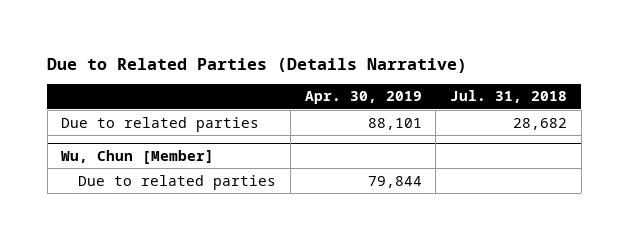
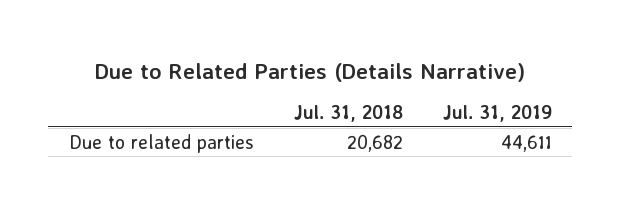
[304,91,422,105] Apr. 30, 2019 -> none
none -> [443,105,553,123] Jul. 31, 2019
[61,150,215,165] Wu, Chun [Member] -> none
[78,174,277,190] Due to related parties -> none
[512,117,567,130] 28,682 -> [346,133,403,152] 20,682

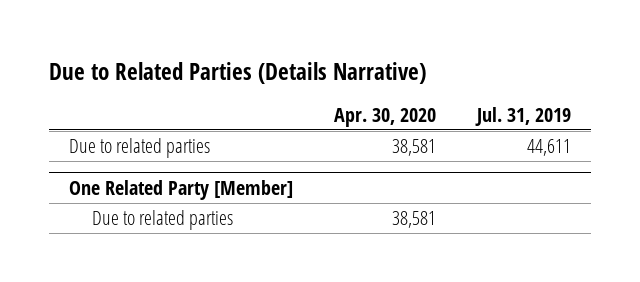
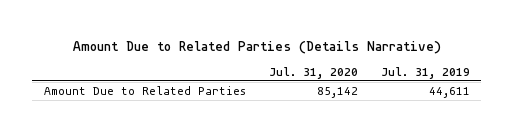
[48,61,426,84] Due to Related Parties (Details Narrative) -> [72,40,441,54] Amount Due to Related Parties (Details Narrative)
[334,107,437,127] Apr. 30, 2020 -> none
none -> [268,66,358,79] Jul. 31, 2020
[69,179,294,200] One Related Party [Member] -> none
[91,210,233,231] Due to related parties -> none
[69,138,211,159] Due to related parties -> [43,86,246,96] Amount Due to Related Parties

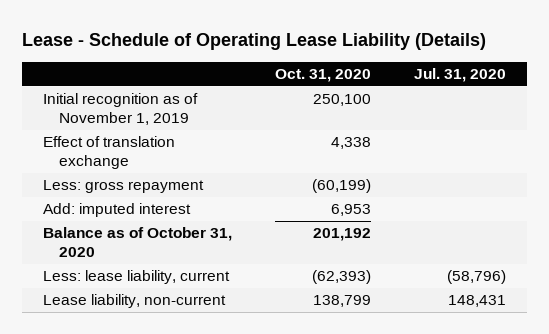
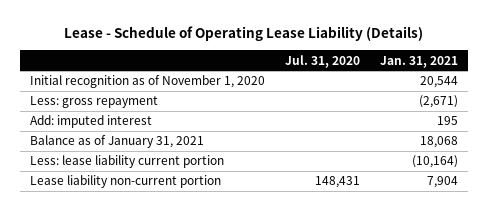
[275,69,372,83] Oct. 31, 2020 -> none
none -> [380,55,459,68] Jan. 31, 2021
[43,136,176,170] Effect of translation exchange -> none
[43,93,199,126] Initial recognition as of November 1, 2019 -> [30,75,266,89] Initial recognition as of November 1, 2020
[43,270,231,285] Less: lease liability, current -> none
none -> [30,135,205,149] Balance as of January 31, 2021
[43,227,233,258] Balance as of October 31, 2020 -> [30,155,225,169] Less: lease liability current portion
[43,294,227,309] Lease liability, non-current -> [30,175,222,189] Lease liability non-current portion

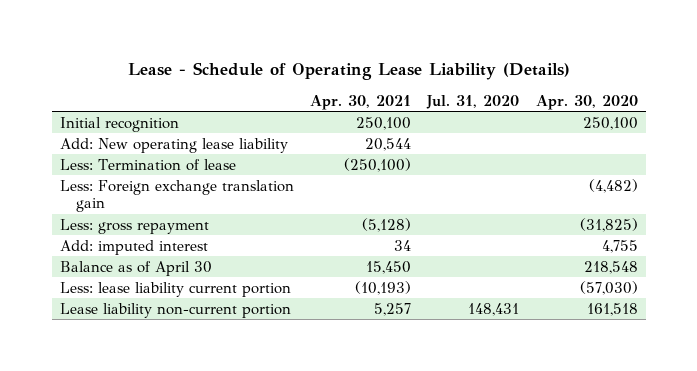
[380,55,459,68] Jan. 31, 2021 -> none
none -> [310,94,412,110] Apr. 30, 2021
none -> [535,94,638,110] Apr. 30, 2020
[30,75,266,89] Initial recognition as of November 1, 2020 -> [59,116,179,132] Initial recognition
none -> [59,137,288,153] Add: New operating lease liability
none -> [59,158,236,171] Less: Termination of lease
none -> [59,179,294,213] Less: Foreign exchange translation gain
[30,135,205,149] Balance as of January 31, 2021 -> [59,260,212,276] Balance as of April 30

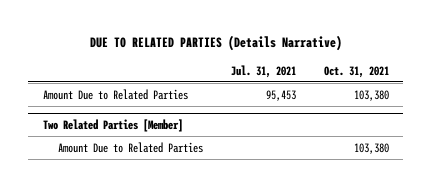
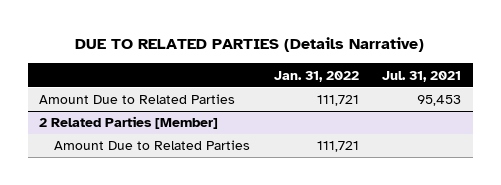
[324,65,390,78] Oct. 31, 2021 -> none
none -> [273,70,359,82] Jan. 31, 2022
[42,118,183,132] Two Related Parties [Member] -> [39,116,219,130] 2 Related Parties [Member]

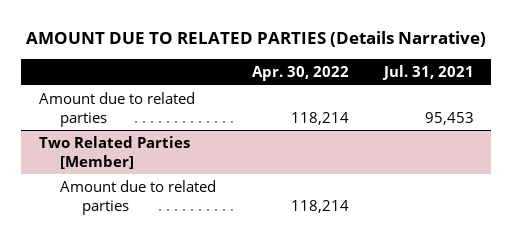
[75,37,425,53] DUE TO RELATED PARTIES (Details Narrative) -> [26,31,487,48] AMOUNT DUE TO RELATED PARTIES (Details Narrative)
[273,70,359,82] Jan. 31, 2022 -> none
none -> [251,66,349,82] Apr. 30, 2022
[39,94,236,105] Amount Due to Related Parties -> [38,92,195,127] Amount due to related parties
[39,116,219,130] 2 Related Parties [Member] -> [38,136,190,169] Two Related Parties [Member]
[53,140,250,151] Amount Due to Related Parties -> [60,180,217,215] Amount due to related parties

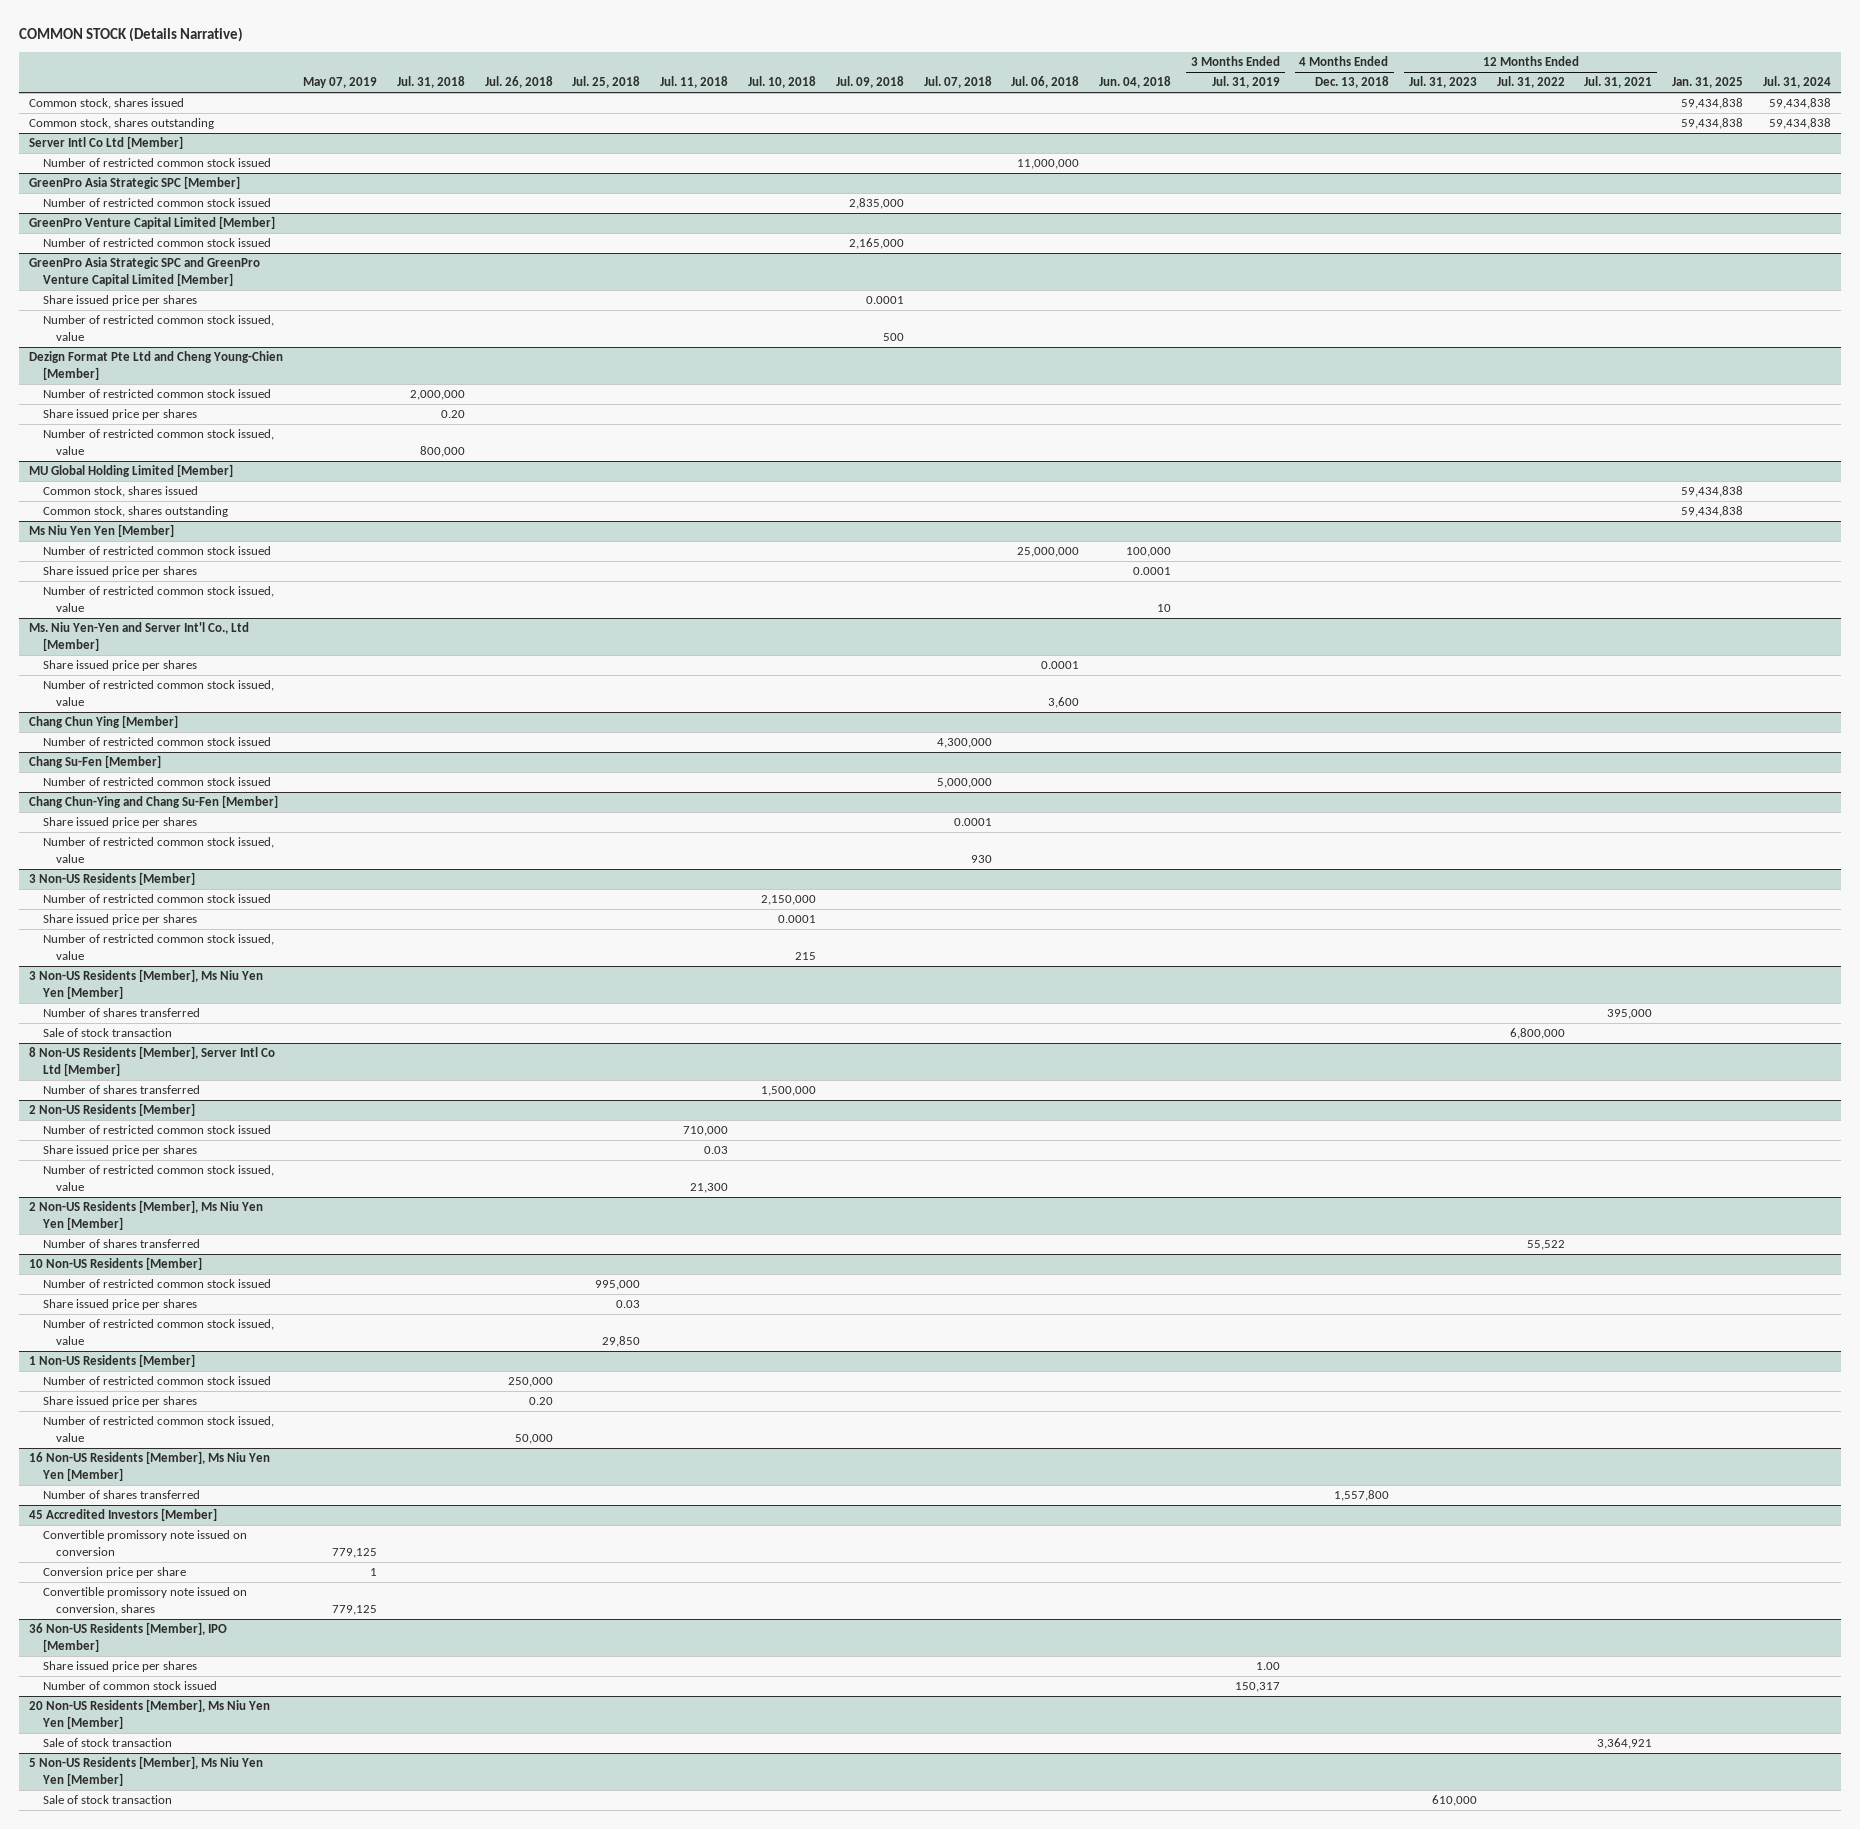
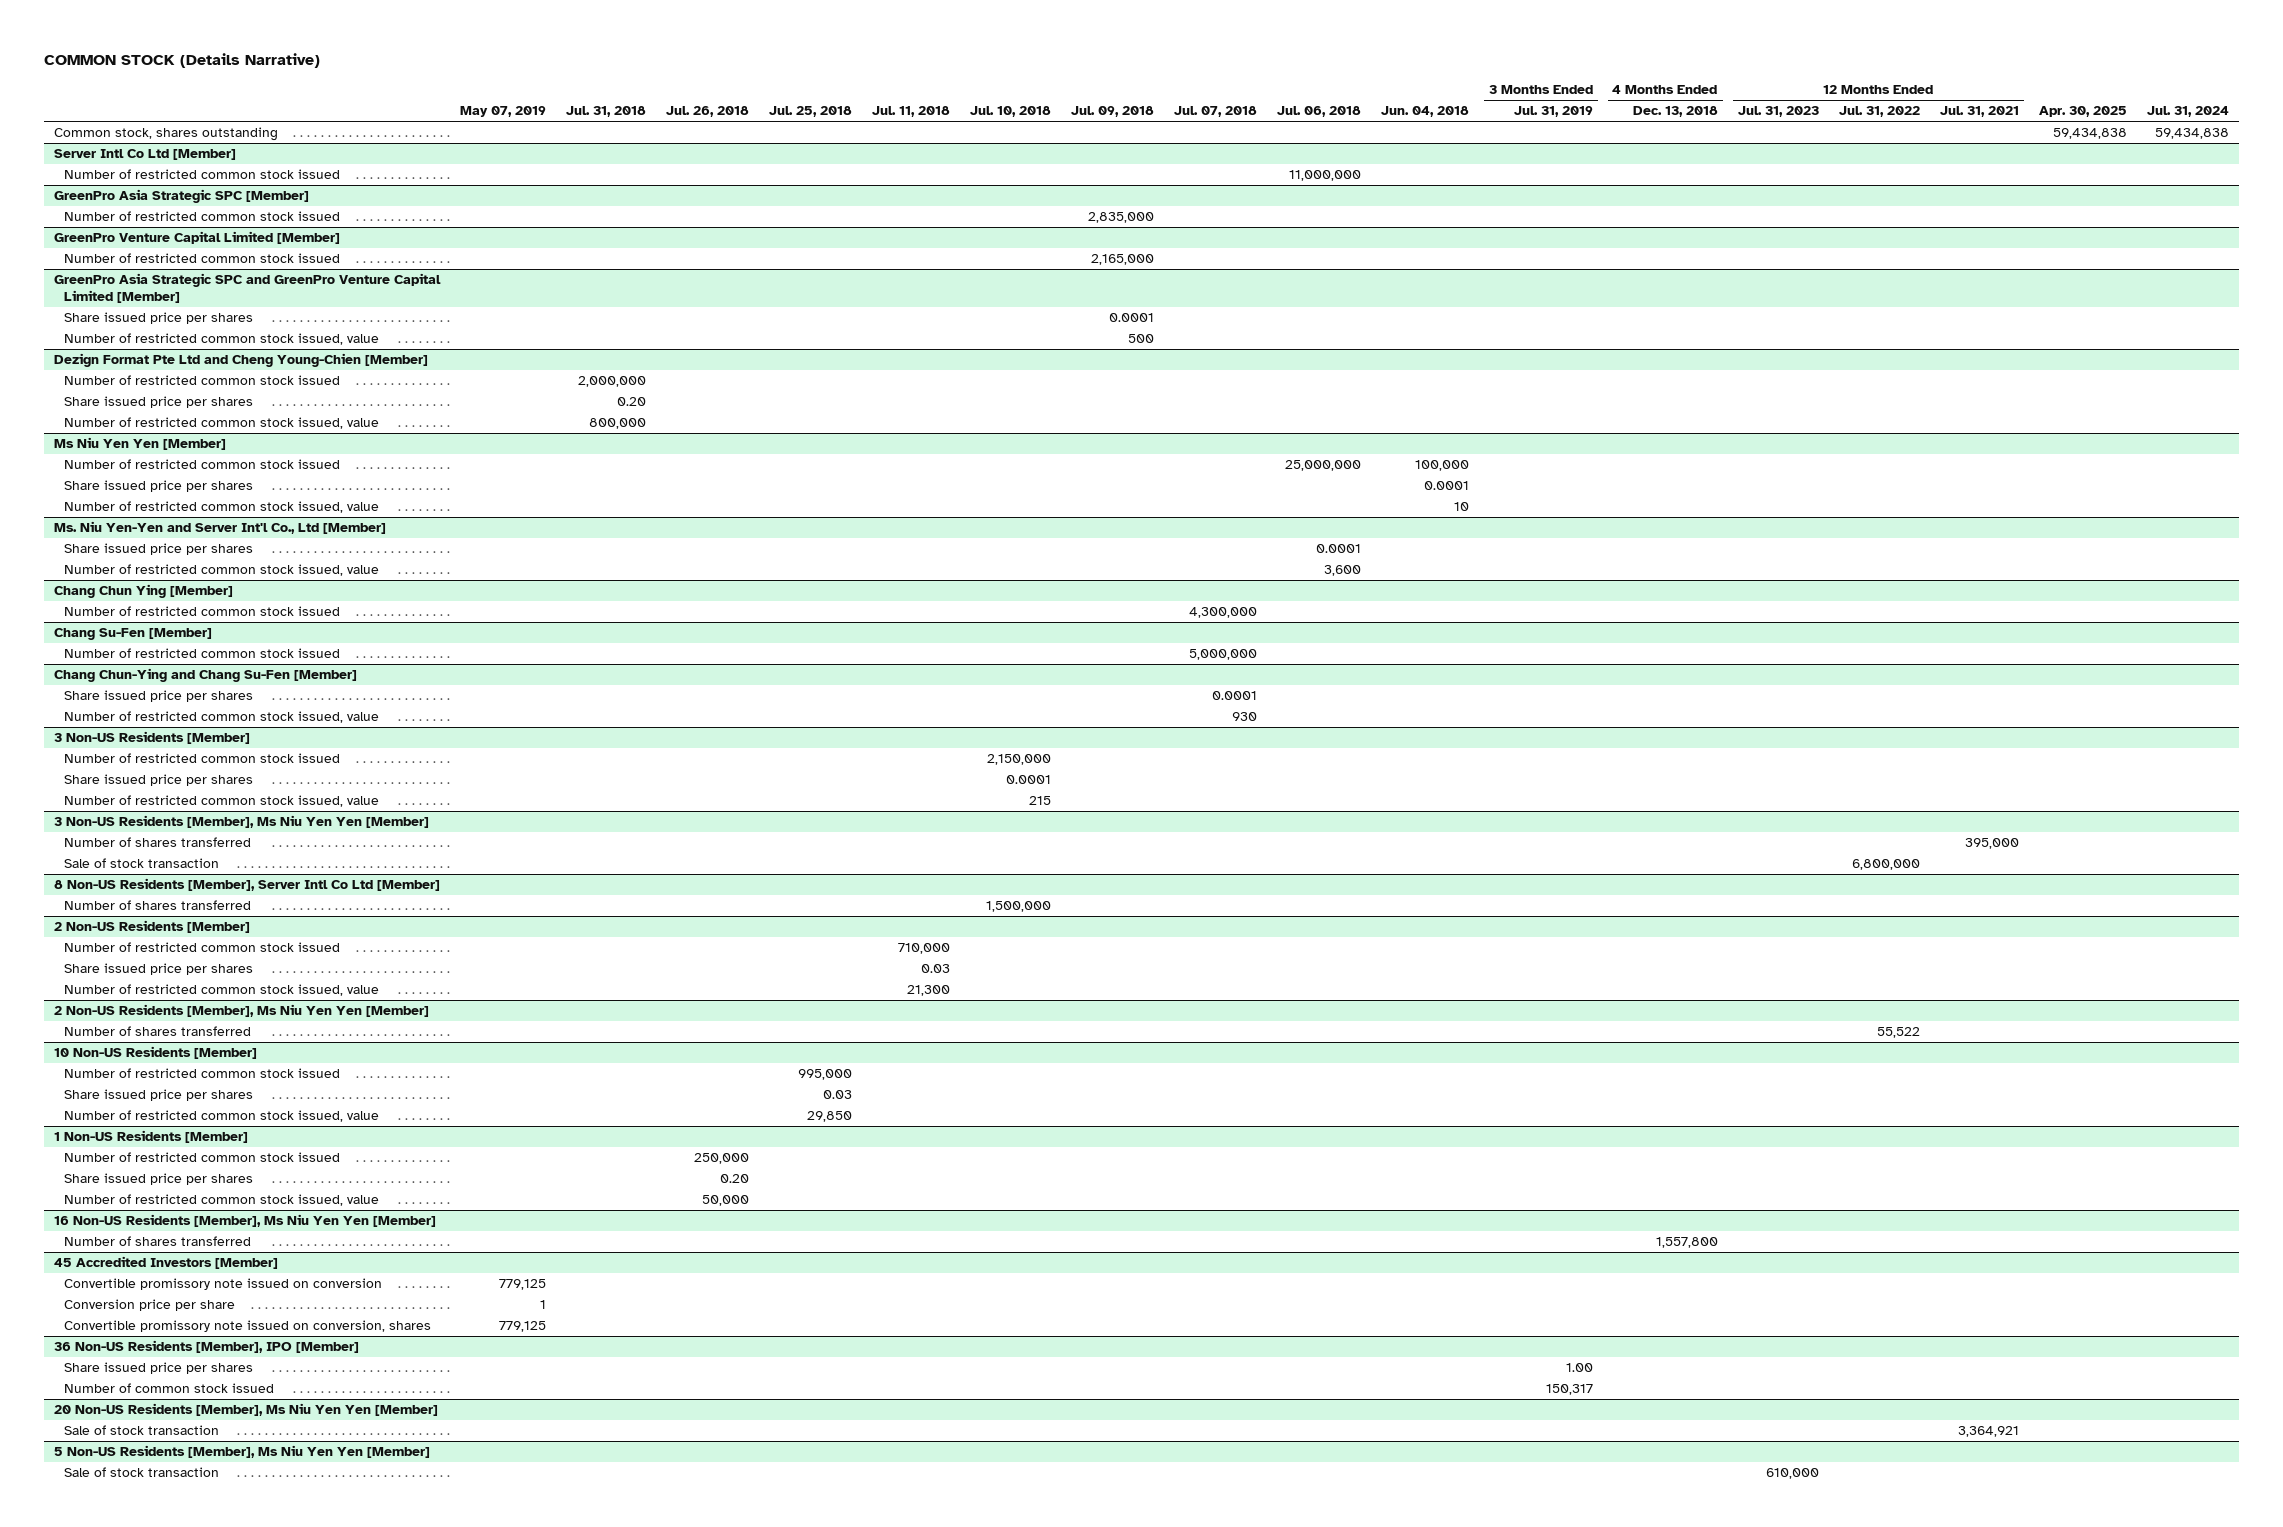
[1672,77,1744,89] Jan. 31, 2025 -> none
none -> [2038,106,2127,118] Apr. 30, 2025
[29,98,185,110] Common stock, shares issued -> none
[29,464,234,478] MU Global Holding Limited [Member] -> none
[42,486,198,498] Common stock, shares issued -> none
[42,506,228,518] Common stock, shares outstanding -> none

